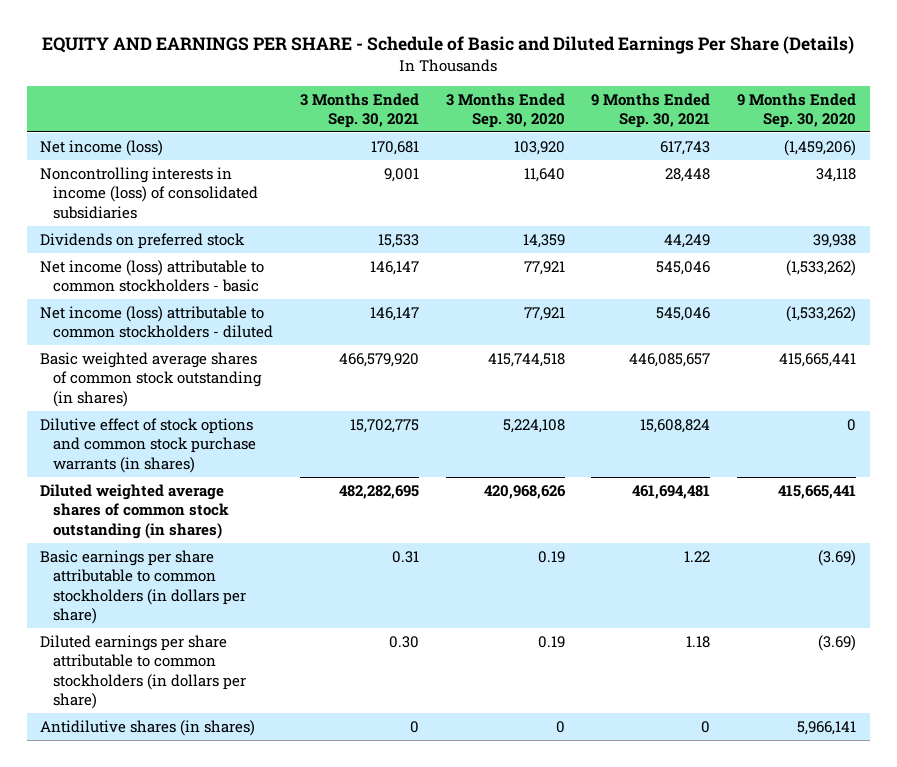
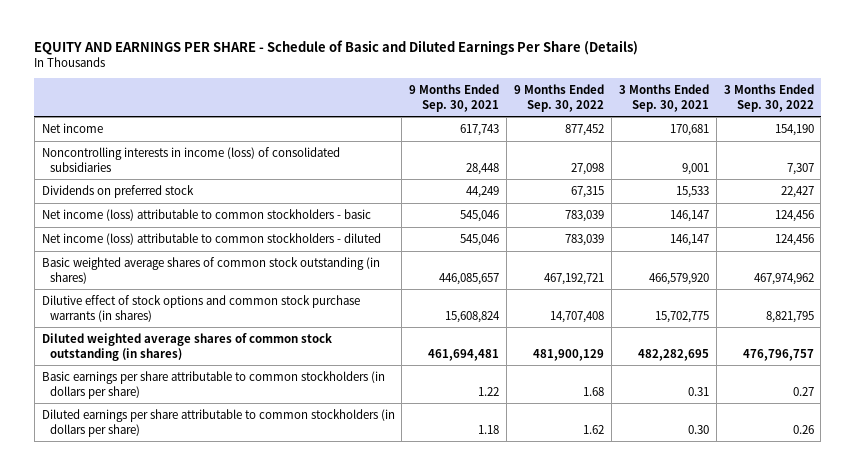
[445,92,565,128] 3 Months Ended Sep. 30, 2020 -> none
[737,92,857,128] 9 Months Ended Sep. 30, 2020 -> none
none -> [514,84,605,112] 9 Months Ended Sep. 30, 2022
none -> [723,84,814,112] 3 Months Ended Sep. 30, 2022
[40,139,164,156] Net income (loss) -> [41,122,103,133] Net income
[40,719,256,736] Antidilutive shares (in shares) -> none

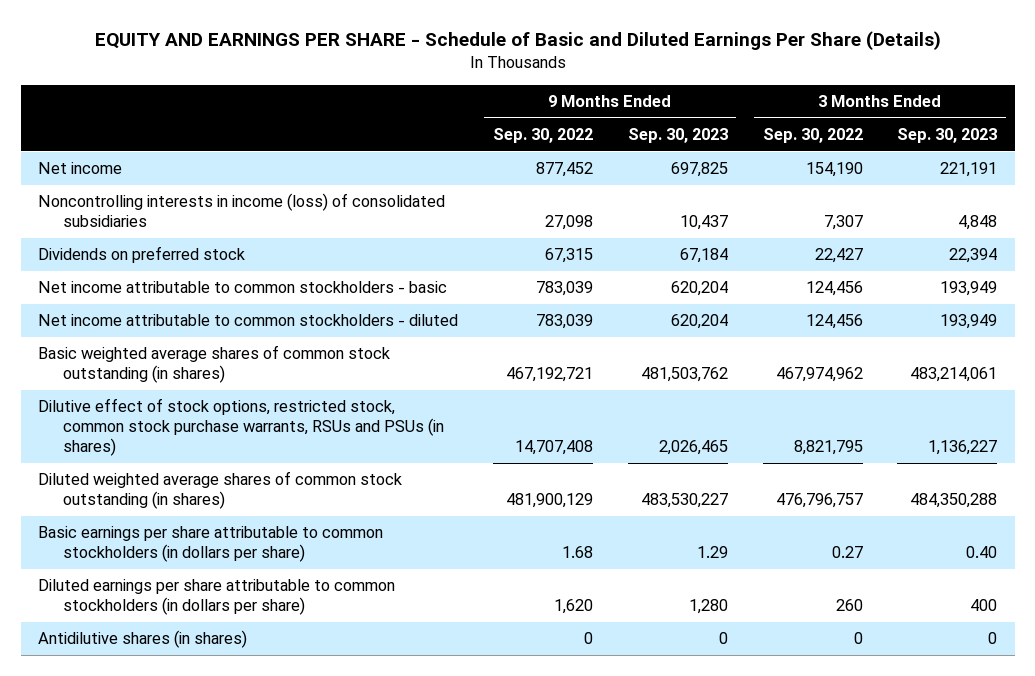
[409,84,500,112] 9 Months Ended Sep. 30, 2021 -> none
[618,84,709,112] 3 Months Ended Sep. 30, 2021 -> none
none -> [627,127,728,143] Sep. 30, 2023
none -> [897,127,998,143] Sep. 30, 2023
[41,208,371,221] Net income (loss) attributable to common stockholders - basic -> [38,281,448,294] Net income attributable to common stockholders - basic
[41,232,381,245] Net income (loss) attributable to common stockholders - diluted -> [38,314,459,327] Net income attributable to common stockholders - diluted
[41,294,360,322] Dilutive effect of stock options and common stock purchase warrants (in shares) -> [38,398,445,457] Dilutive effect of stock options, restricted stock, common stock purchase warrants, RSUs and PSUs (in shares)
[583,424,605,434] 1.62 -> [553,599,593,615] 1,620
[792,424,814,434] 0.26 -> [835,599,863,612] 260
none -> [38,630,248,649] Antidilutive shares (in shares)

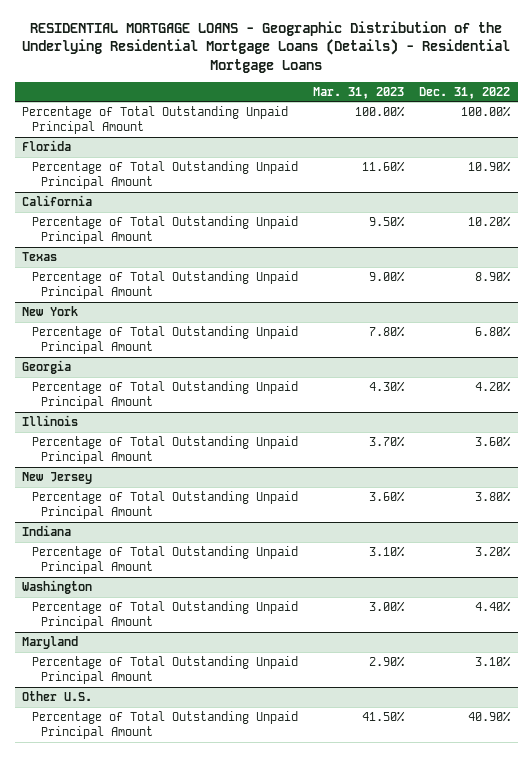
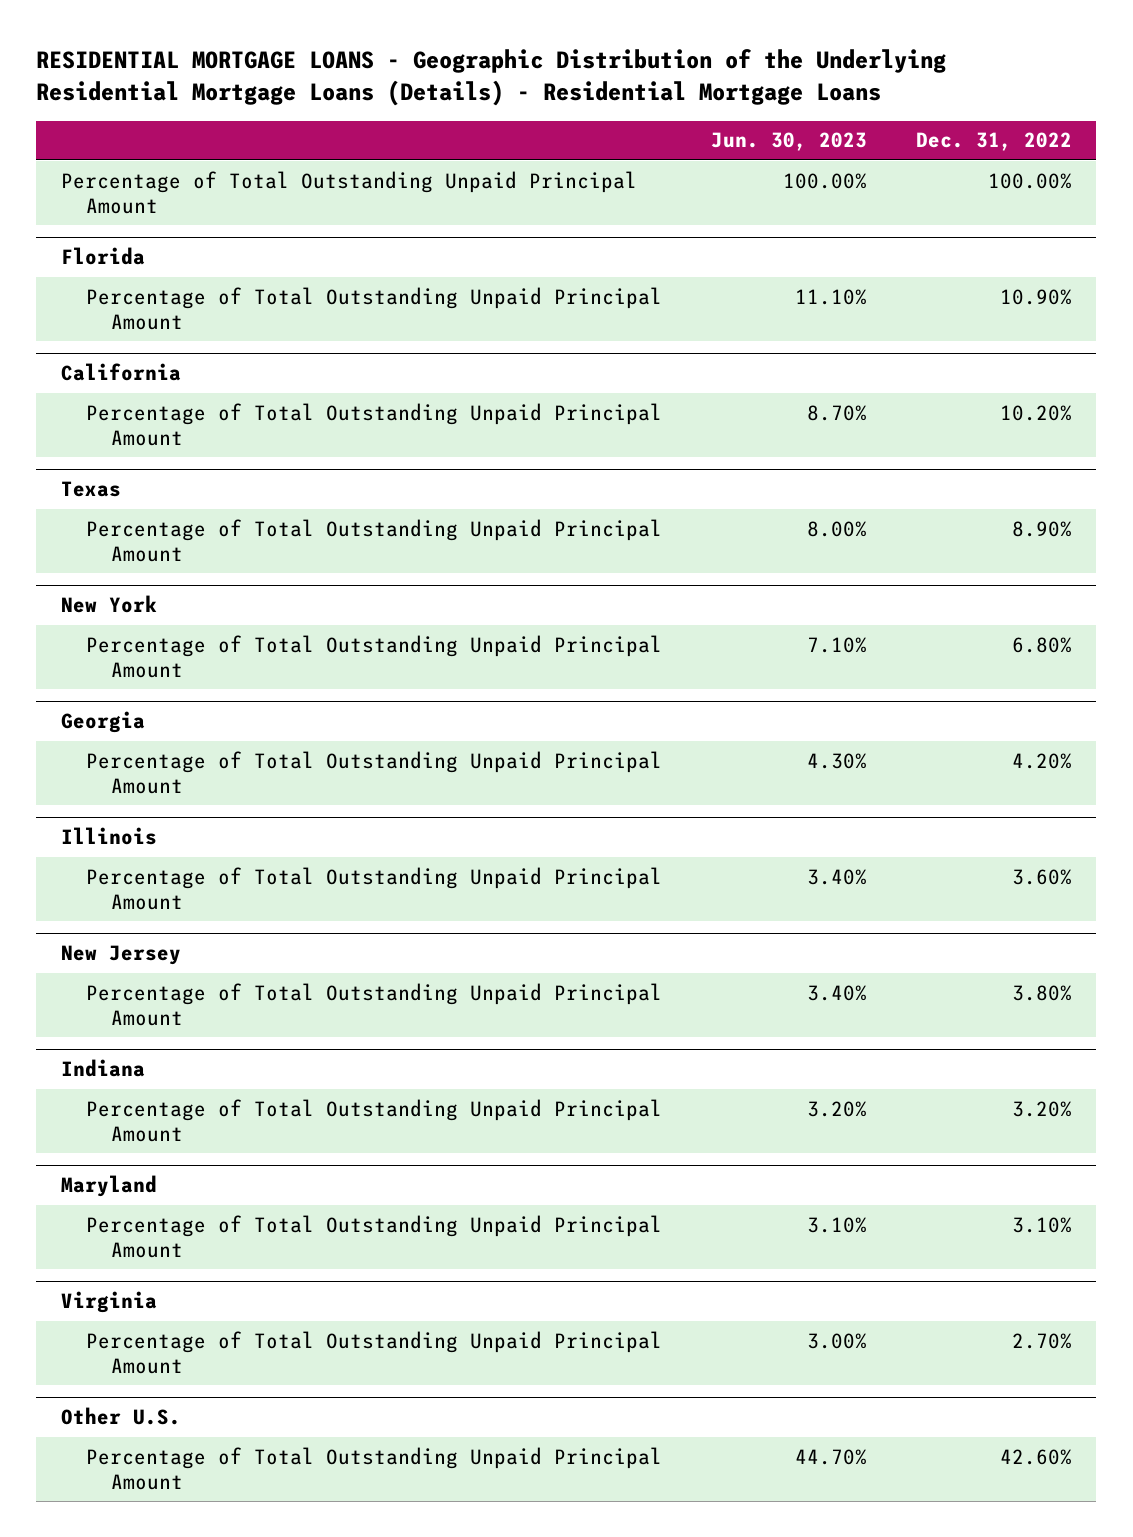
[312,86,404,99] Mar. 31, 2023 -> none
none -> [710,132,867,152] Jun. 30, 2023
[22,579,93,594] Washington -> none
[31,600,298,630] Percentage of Total Outstanding Unpaid Principal Amount -> none
none -> [60,1291,157,1314] Virginia
none -> [85,1330,662,1375] Percentage of Total Outstanding Unpaid Principal Amount
[468,710,512,722] 40.90% -> [999,1448,1072,1465] 42.60%

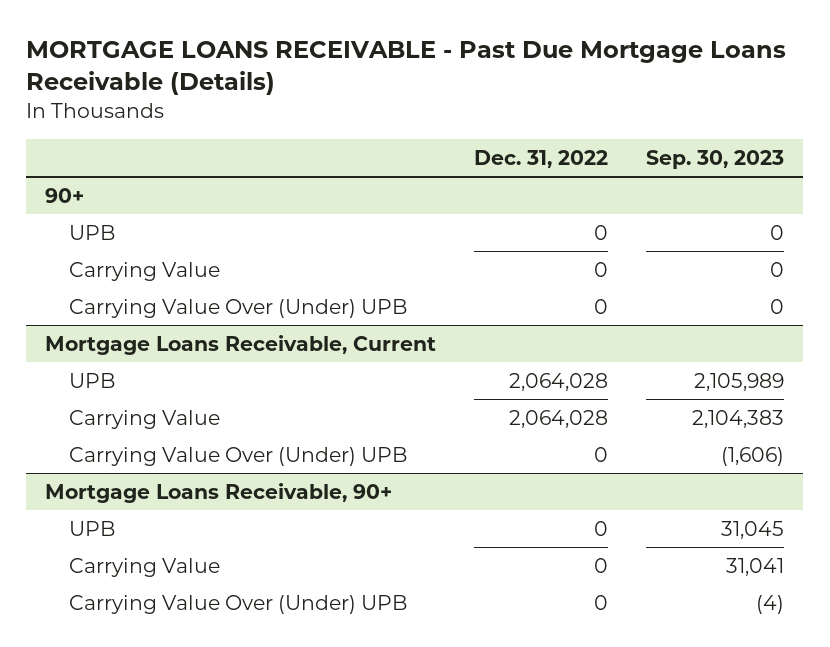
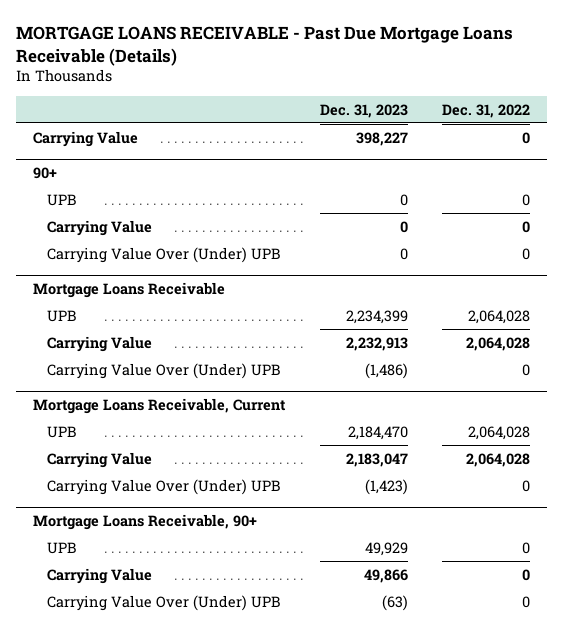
[646,149,785,169] Sep. 30, 2023 -> none
none -> [319,103,408,118] Dec. 31, 2023
none -> [33,130,139,147] Carrying Value
none -> [33,282,226,299] Mortgage Loans Receivable
none -> [46,309,76,322] UPB
none -> [46,335,152,352] Carrying Value
none -> [46,362,280,379] Carrying Value Over (Under) UPB

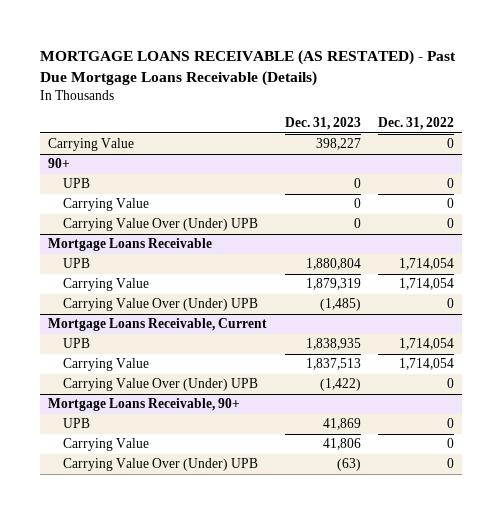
[16,25,514,66] MORTGAGE LOANS RECEIVABLE - Past Due Mortgage Loans Receivable (Details) -> [39,49,456,86] MORTGAGE LOANS RECEIVABLE (AS RESTATED) - Past Due Mortgage Loans Receivable (Details)
[345,309,408,324] 2,234,399 -> [305,258,361,271] 1,880,804
[468,309,531,324] 2,064,028 -> [398,258,454,271] 1,714,054
[345,336,408,351] 2,232,913 -> [305,278,361,291] 1,879,319
[466,336,531,351] 2,064,028 -> [398,278,454,291] 1,714,054
[364,362,408,379] (1,486) -> [319,298,361,312] (1,485)
[347,425,408,440] 2,184,470 -> [305,338,361,351] 1,838,935
[468,425,531,440] 2,064,028 -> [398,338,454,351] 1,714,054
[345,452,408,467] 2,183,047 -> [305,358,361,371] 1,837,513
[466,452,531,467] 2,064,028 -> [398,358,454,371] 1,714,054
[364,478,408,495] (1,423) -> [319,378,361,392] (1,422)
[364,541,408,556] 49,929 -> [322,418,361,431] 41,869
[363,568,408,583] 49,866 -> [322,438,361,451] 41,806

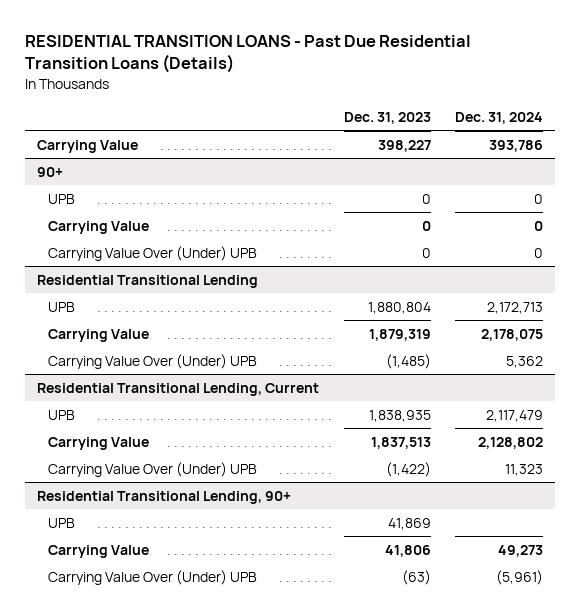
[39,49,456,86] MORTGAGE LOANS RECEIVABLE (AS RESTATED) - Past Due Mortgage Loans Receivable (Details) -> [25,35,472,74] RESIDENTIAL TRANSITION LOANS - Past Due Residential Transition Loans (Details)
[377,117,454,131] Dec. 31, 2022 -> none
none -> [455,111,544,124] Dec. 31, 2024
[48,238,213,252] Mortgage Loans Receivable -> [37,274,259,288] Residential Transitional Lending
[48,318,268,332] Mortgage Loans Receivable, Current -> none
none -> [37,382,320,396] Residential Transitional Lending, Current
[48,398,241,412] Mortgage Loans Receivable, 90+ -> none
none -> [37,490,292,504] Residential Transitional Lending, 90+

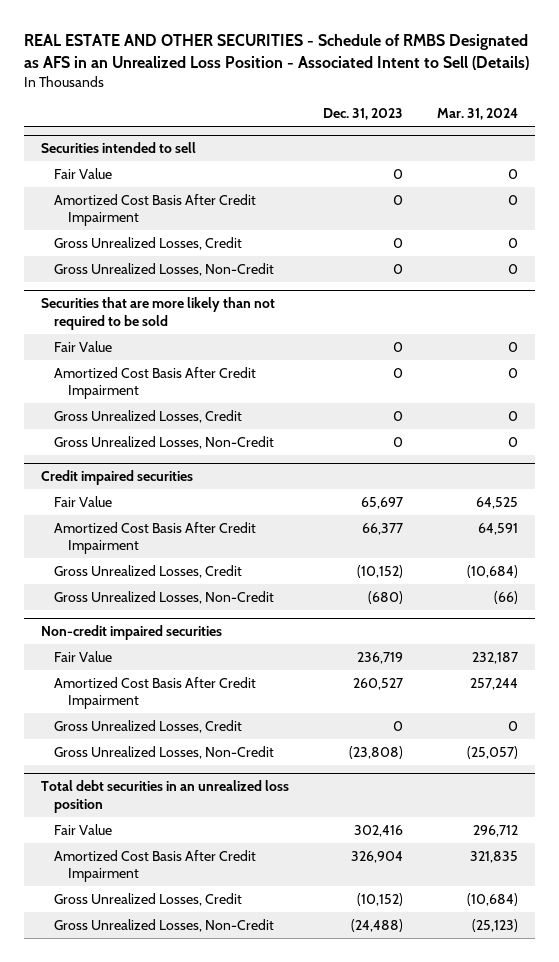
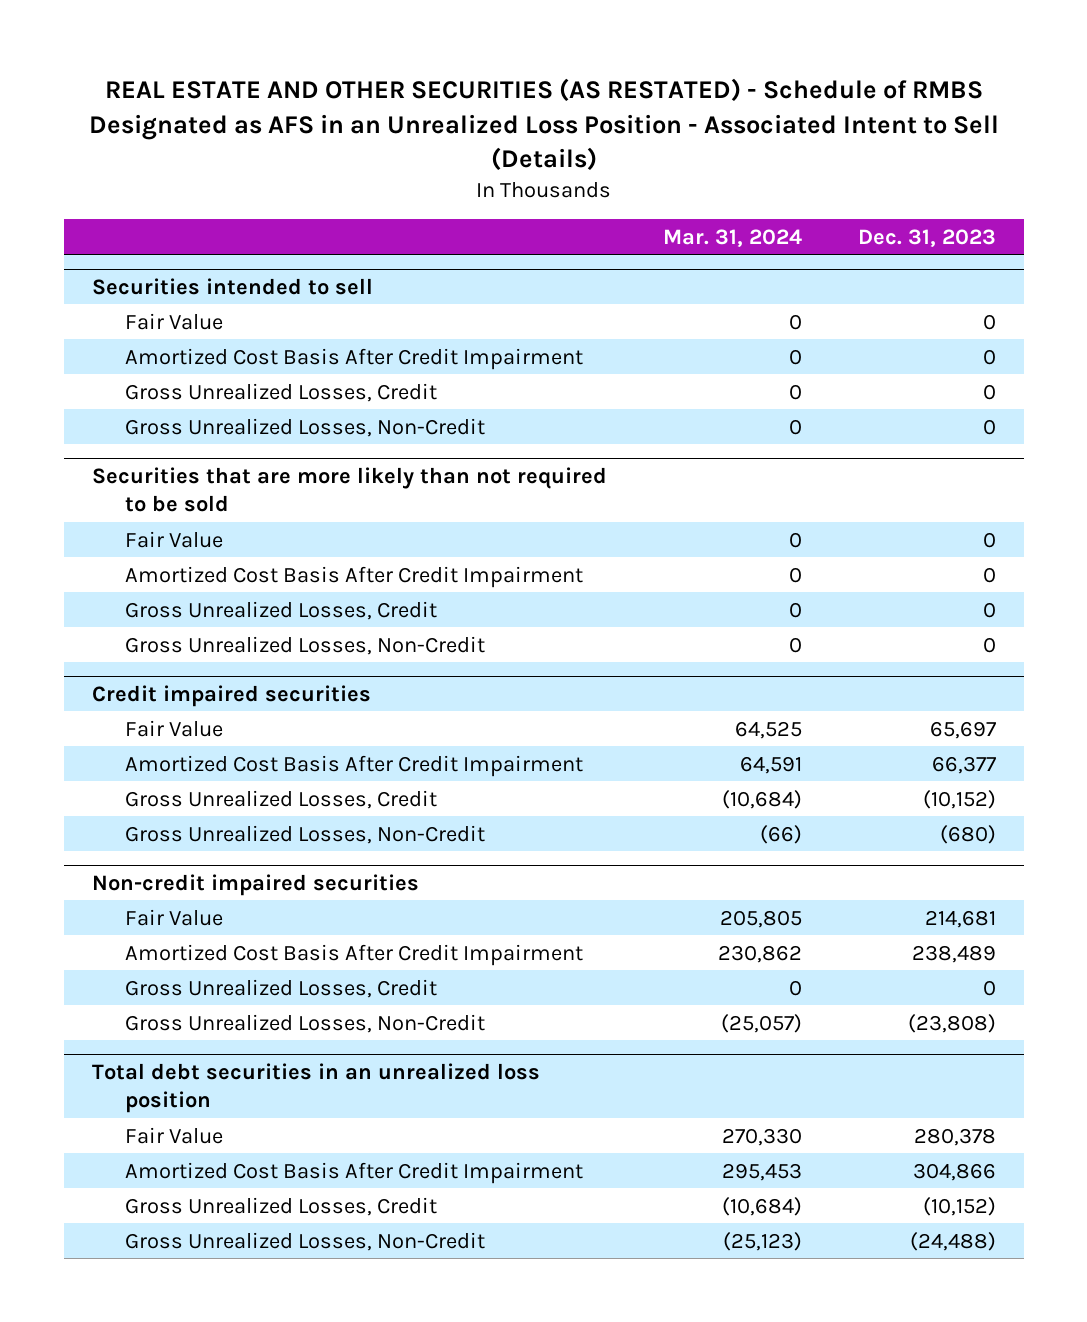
[23,33,529,70] REAL ESTATE AND OTHER SECURITIES - Schedule of RMBS Designated as AFS in an Unrealized Loss Position - Associated Intent to Sell (Details) -> [88,78,999,172] REAL ESTATE AND OTHER SECURITIES (AS RESTATED) - Schedule of RMBS Designated as AFS in an Unrealized Loss Position - Associated Intent to Sell (Details)
[357,651,404,664] 236,719 -> [924,909,996,928] 214,681
[472,651,519,664] 232,187 -> [719,909,802,928] 205,805
[353,677,404,690] 260,527 -> [911,944,996,963] 238,489
[470,677,519,690] 257,244 -> [717,944,802,963] 230,862
[354,824,404,837] 302,416 -> [913,1127,996,1146] 280,378
[473,824,519,837] 296,712 -> [721,1127,802,1146] 270,330
[351,850,404,863] 326,904 -> [912,1162,996,1181] 304,866
[470,850,519,863] 321,835 -> [721,1162,802,1181] 295,453

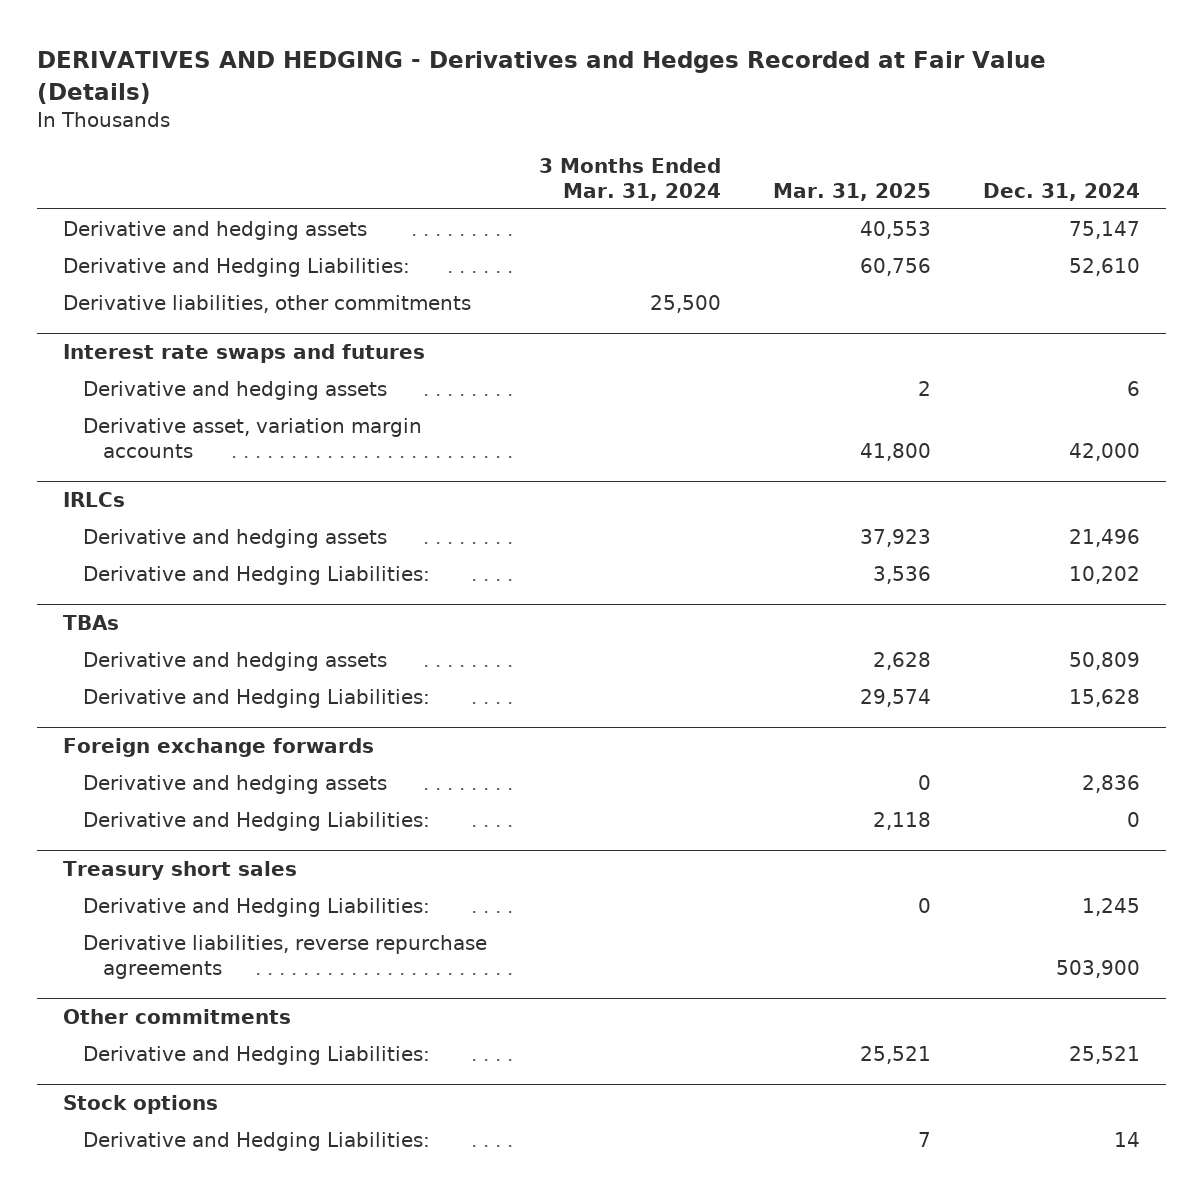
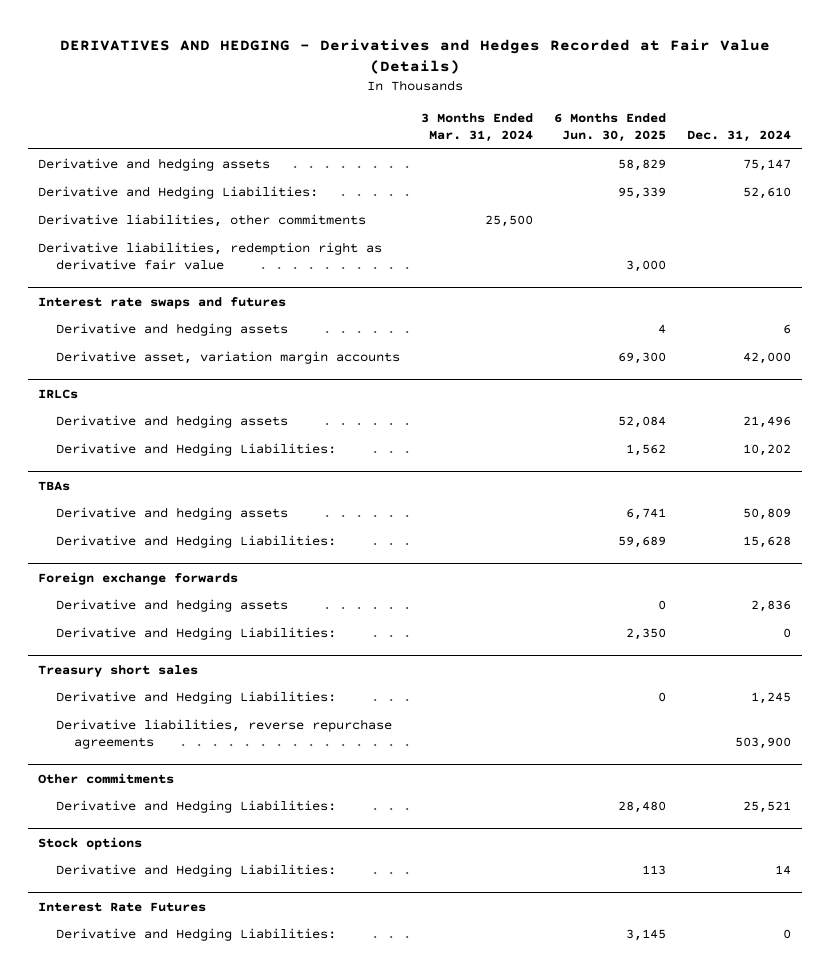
[773,183,932,202] Mar. 31, 2025 -> none
none -> [554,112,667,142] 6 Months Ended Jun. 30, 2025
none -> [38,242,383,271] Derivative liabilities, redemption right as derivative fair value
none -> [38,901,207,912] Interest Rate Futures
none -> [56,928,337,942] Derivative and Hedging Liabilities:

